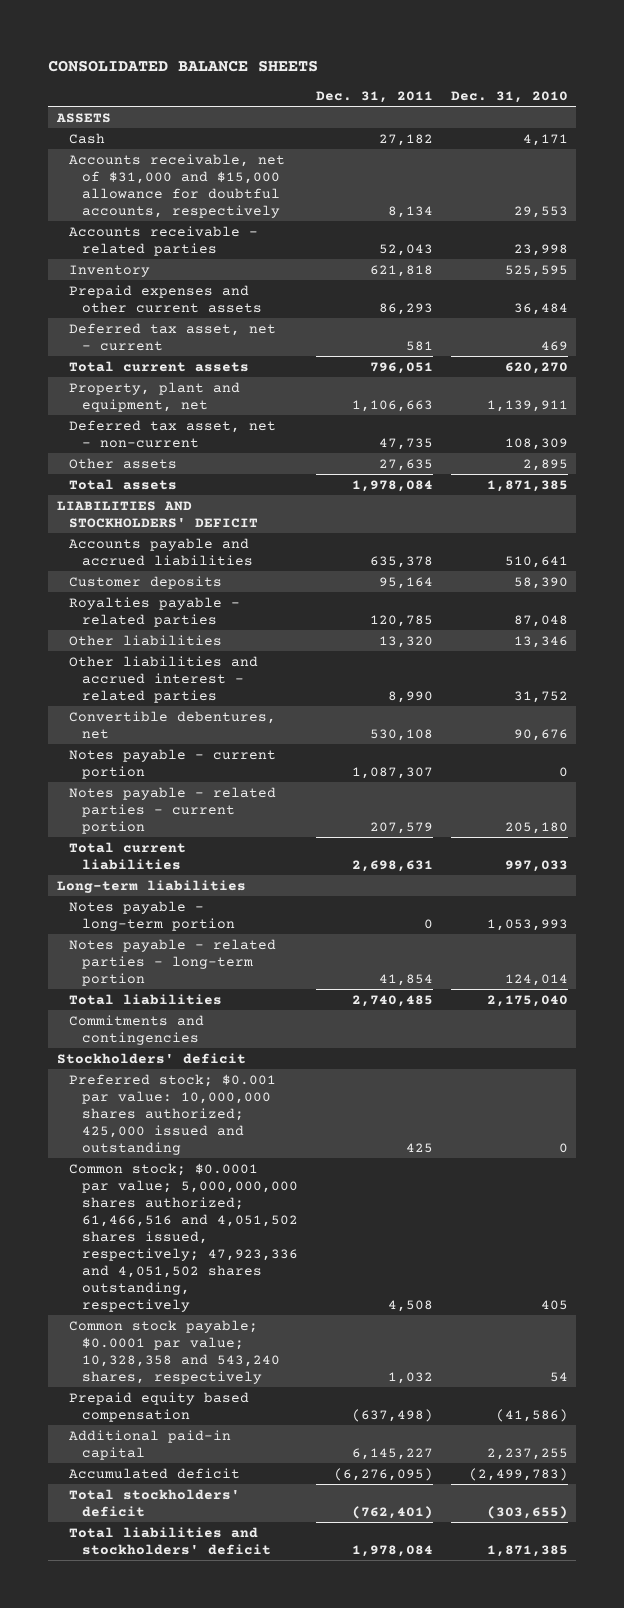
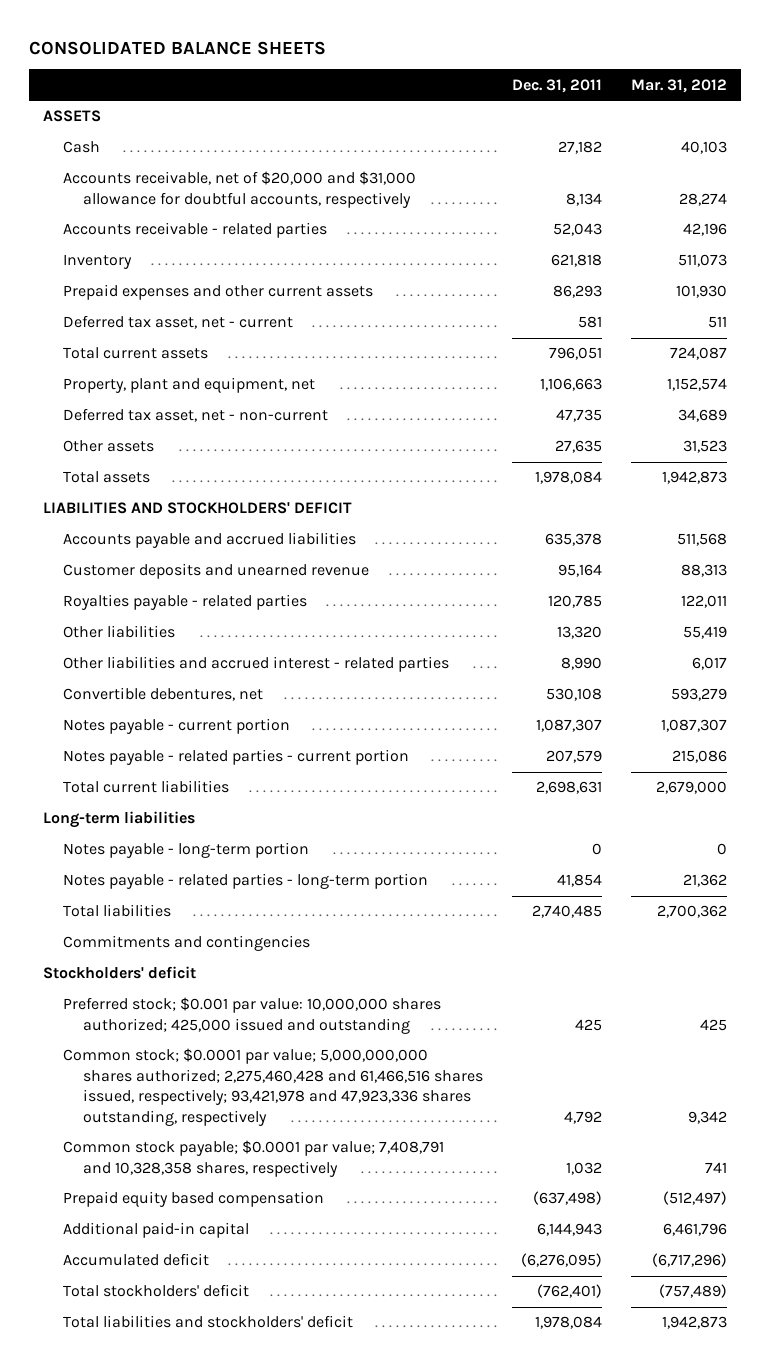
[450,90,568,103] Dec. 31, 2010 -> none
none -> [630,78,727,93] Mar. 31, 2012
[69,153,286,218] Accounts receivable, net of $31,000 and $15,000 allowance for doubtful accounts, respectively -> [63,171,417,208] Accounts receivable, net of $20,000 and $31,000 allowance for doubtful accounts, respectively
[69,575,223,589] Customer deposits -> [63,563,370,580] Customer deposits and unearned revenue
[69,1162,299,1313] Common stock; $0.0001 par value; 5,000,000,000 shares authorized; 61,466,516 and 4,051,502 shares issued, respectively; 47,923,336 and 4,051,502 shares outstanding, respectively -> [63,1048,484,1126] Common stock; $0.0001 par value; 5,000,000,000 shares authorized; 2,275,460,428 and 61,466,516 shares issued, respectively; 93,421,978 and 47,923,336 shares outstanding, respectively
[387,1300,433,1313] 4,508 -> [563,1110,602,1124] 4,792
[69,1319,281,1384] Common stock payable; $0.0001 par value; 10,328,358 and 543,240 shares, respectively -> [63,1140,445,1177] Common stock payable; $0.0001 par value; 7,408,791 and 10,328,358 shares, respectively
[351,1447,433,1460] 6,145,227 -> [536,1223,602,1237] 6,144,943

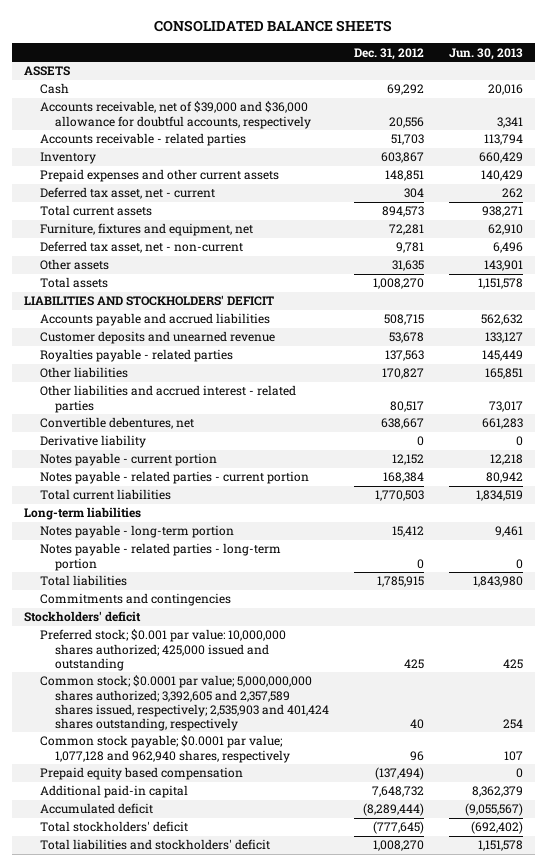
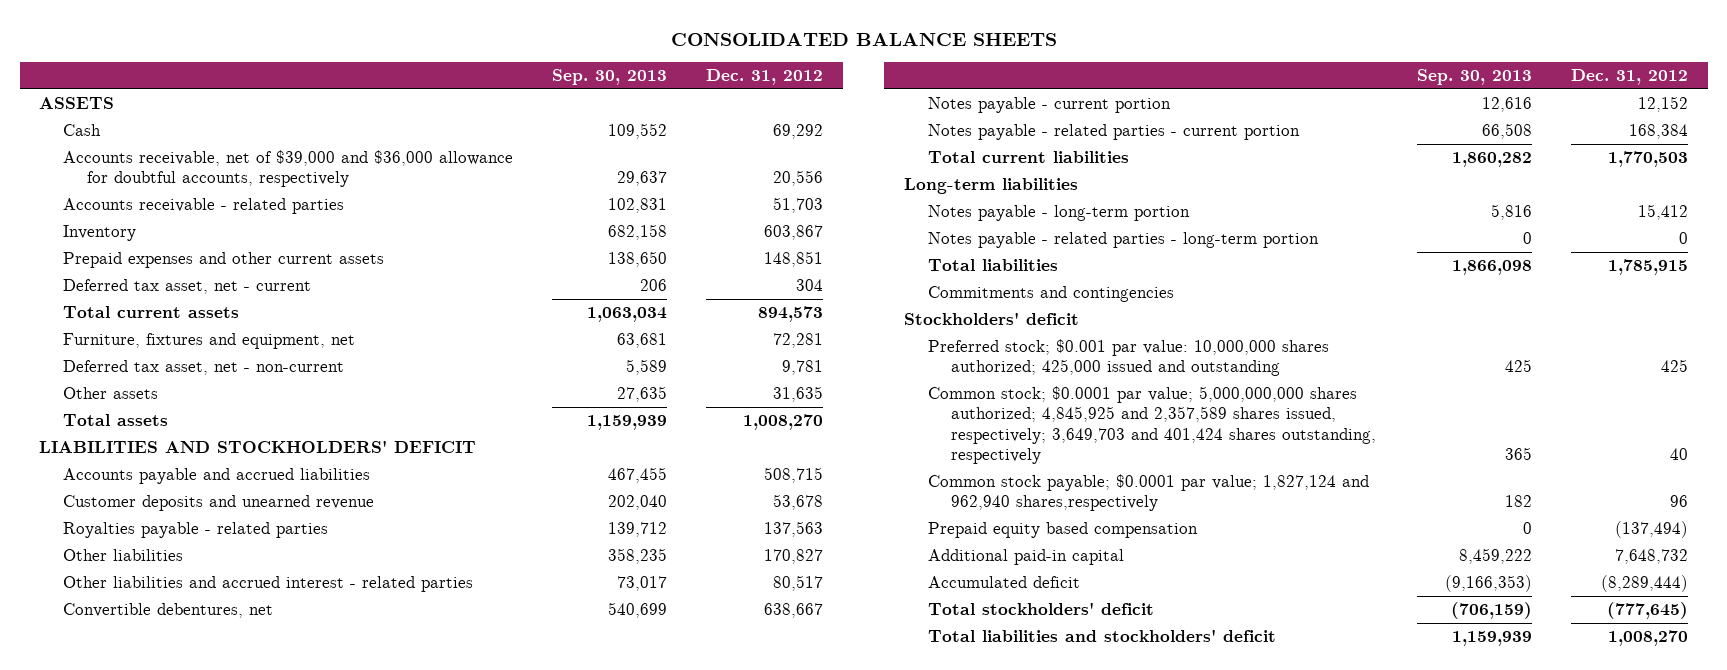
[448,47,523,60] Jun. 30, 2013 -> none
none -> [552,69,668,86] Sep. 30, 2013
[39,435,146,449] Derivative liability -> none
[39,675,329,731] Common stock; $0.0001 par value; 5,000,000,000 shares authorized; 3,392,605 and 2,357,589 shares issued, respectively; 2,535,903 and 401,424 shares outstanding, respectively -> [927,386,1377,464] Common stock; $0.0001 par value; 5,000,000,000 shares authorized; 4,845,925 and 2,357,589 shares issued, respectively; 3,649,703 and 401,424 shares outstanding, respectively
[39,735,290,763] Common stock payable; $0.0001 par value; 1,077,128 and 962,940 shares, respectively -> [927,474,1369,512] Common stock payable; $0.0001 par value; 1,827,124 and 962,940 shares,respectively

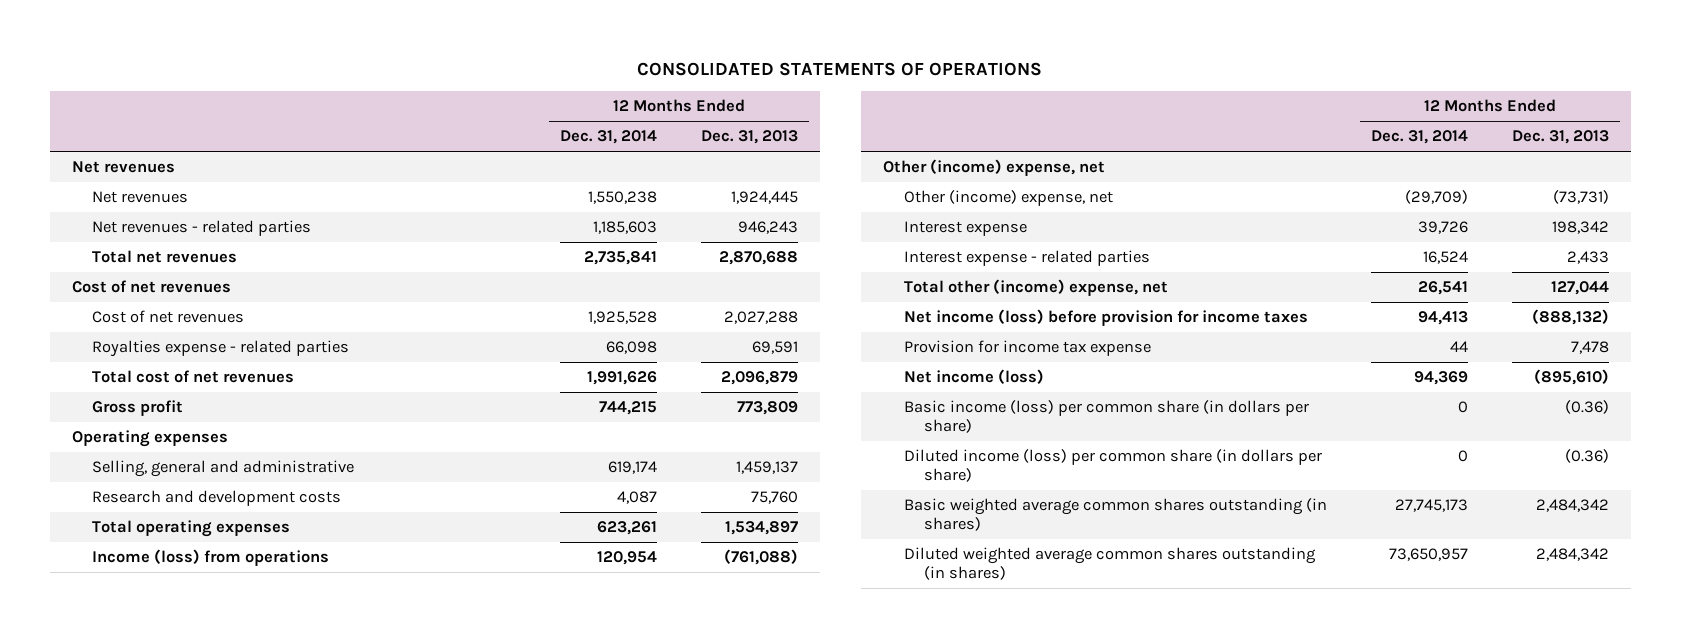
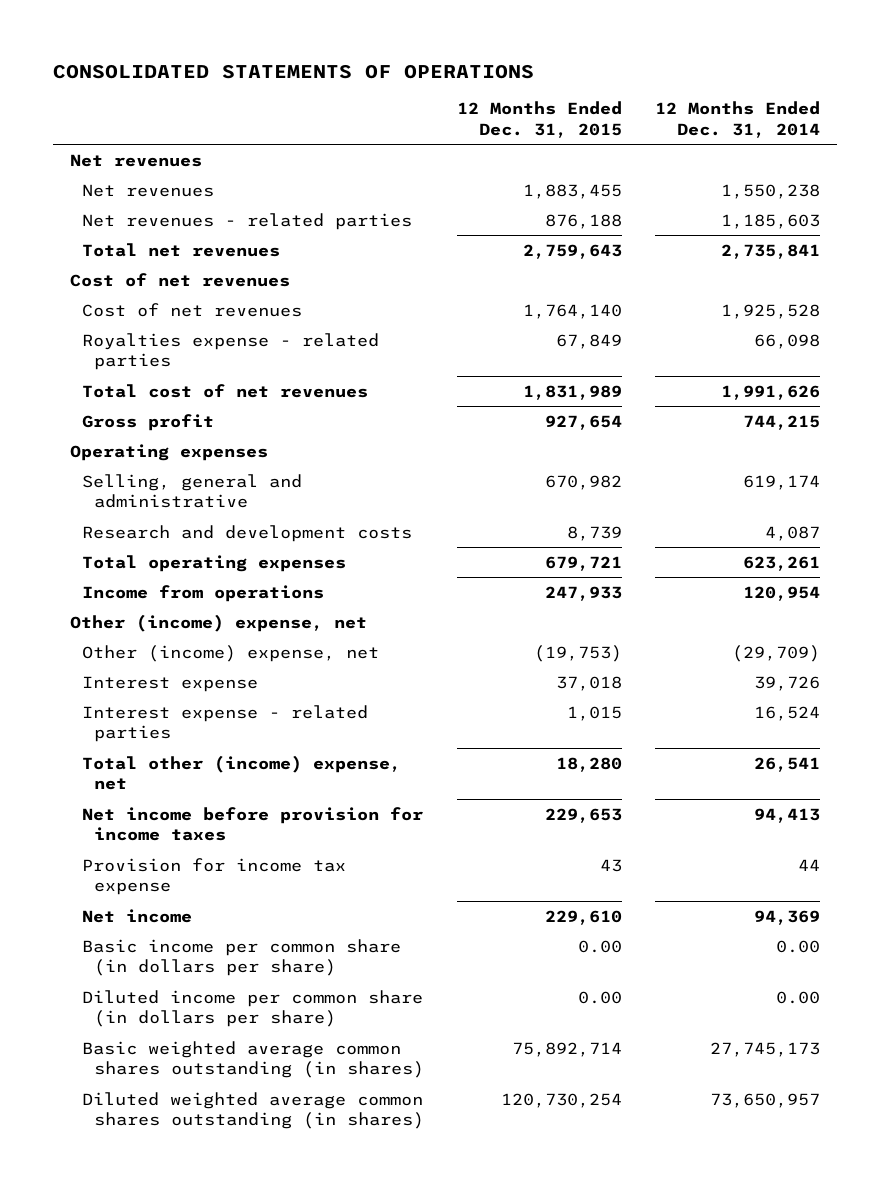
[700,130,798,145] Dec. 31, 2013 -> none
none -> [457,101,623,138] 12 Months Ended Dec. 31, 2015
[92,549,330,567] Income (loss) from operations -> [81,584,324,602] Income from operations
[903,309,1308,327] Net income (loss) before provision for income taxes -> [81,806,423,842] Net income before provision for income taxes
[903,369,1044,385] Net income (loss) -> [81,908,192,923] Net income
[903,400,1309,434] Basic income (loss) per common share (in dollars per share) -> [81,938,401,977] Basic income per common share (in dollars per share)
[1457,401,1468,414] 0 -> [776,939,821,953] 0.00
[903,449,1322,483] Diluted income (loss) per common share (in dollars per share) -> [81,989,423,1028] Diluted income per common share (in dollars per share)
[1457,450,1468,463] 0 -> [776,990,821,1004] 0.00

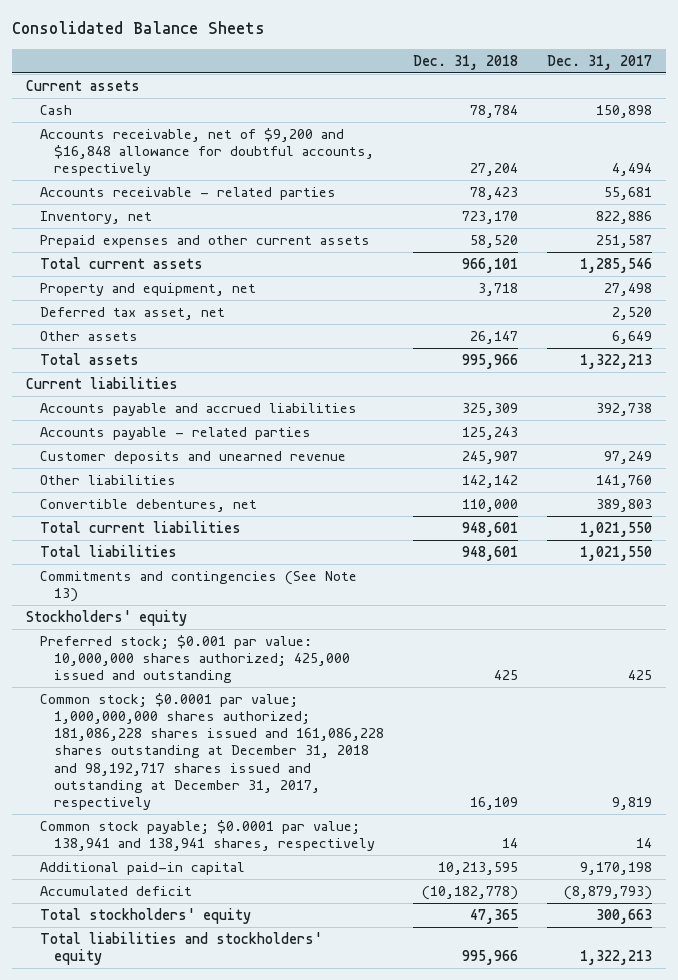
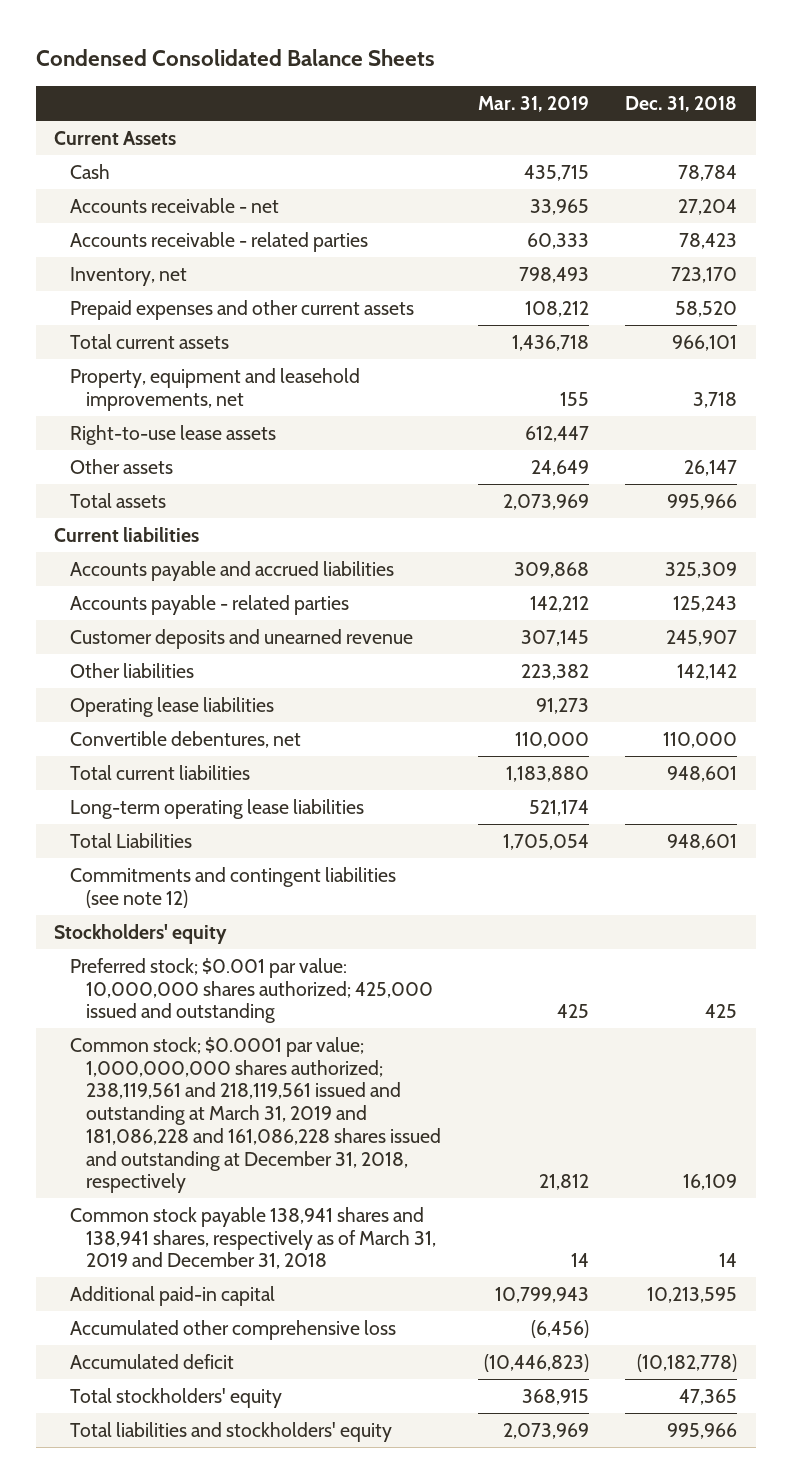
[11,21,265,35] Consolidated Balance Sheets -> [35,49,435,67] Condensed Consolidated Balance Sheets
[546,54,652,70] Dec. 31, 2017 -> none
none -> [477,96,589,113] Mar. 31, 2019
[26,80,141,92] Current assets -> [54,130,177,145] Current Assets
[40,128,375,177] Accounts receivable, net of $9,200 and $16,848 allowance for doubtful accounts, respectively -> [70,197,280,213] Accounts receivable - net
[40,307,226,321] Deferred tax asset, net -> none
[40,283,257,297] Property and equipment, net -> [70,367,361,411] Property, equipment and leasehold improvements, net
none -> [70,424,277,445] Right-to-use lease assets
none -> [70,696,275,717] Operating lease liabilities
none -> [70,798,365,819] Long-term operating lease liabilities
[40,545,178,558] Total liabilities -> [70,832,193,848] Total Liabilities
[40,571,358,603] Commitments and contingencies (See Note 13) -> [70,866,397,908] Commitments and contingent liabilities (see note 12)
[40,693,385,810] Common stock; $0.0001 par value; 1,000,000,000 shares authorized; 181,086,228 shares issued and 161,086,228 shares outstanding at December 31, 2018 and 98,192,717 shares issued and outstanding at December 31, 2017, respectively -> [70,1036,442,1194] Common stock; $0.0001 par value; 1,000,000,000 shares authorized; 238,119,561 and 218,119,561 issued and outstanding at March 31, 2019 and 181,086,228 and 161,086,228 shares issued and outstanding at December 31, 2018, respectively
[40,820,376,852] Common stock payable; $0.0001 par value; 138,941 and 138,941 shares, respectively -> [70,1206,437,1270] Common stock payable 138,941 shares and 138,941 shares, respectively as of March 31, 2019 and December 31, 2018
none -> [70,1319,397,1340] Accumulated other comprehensive loss

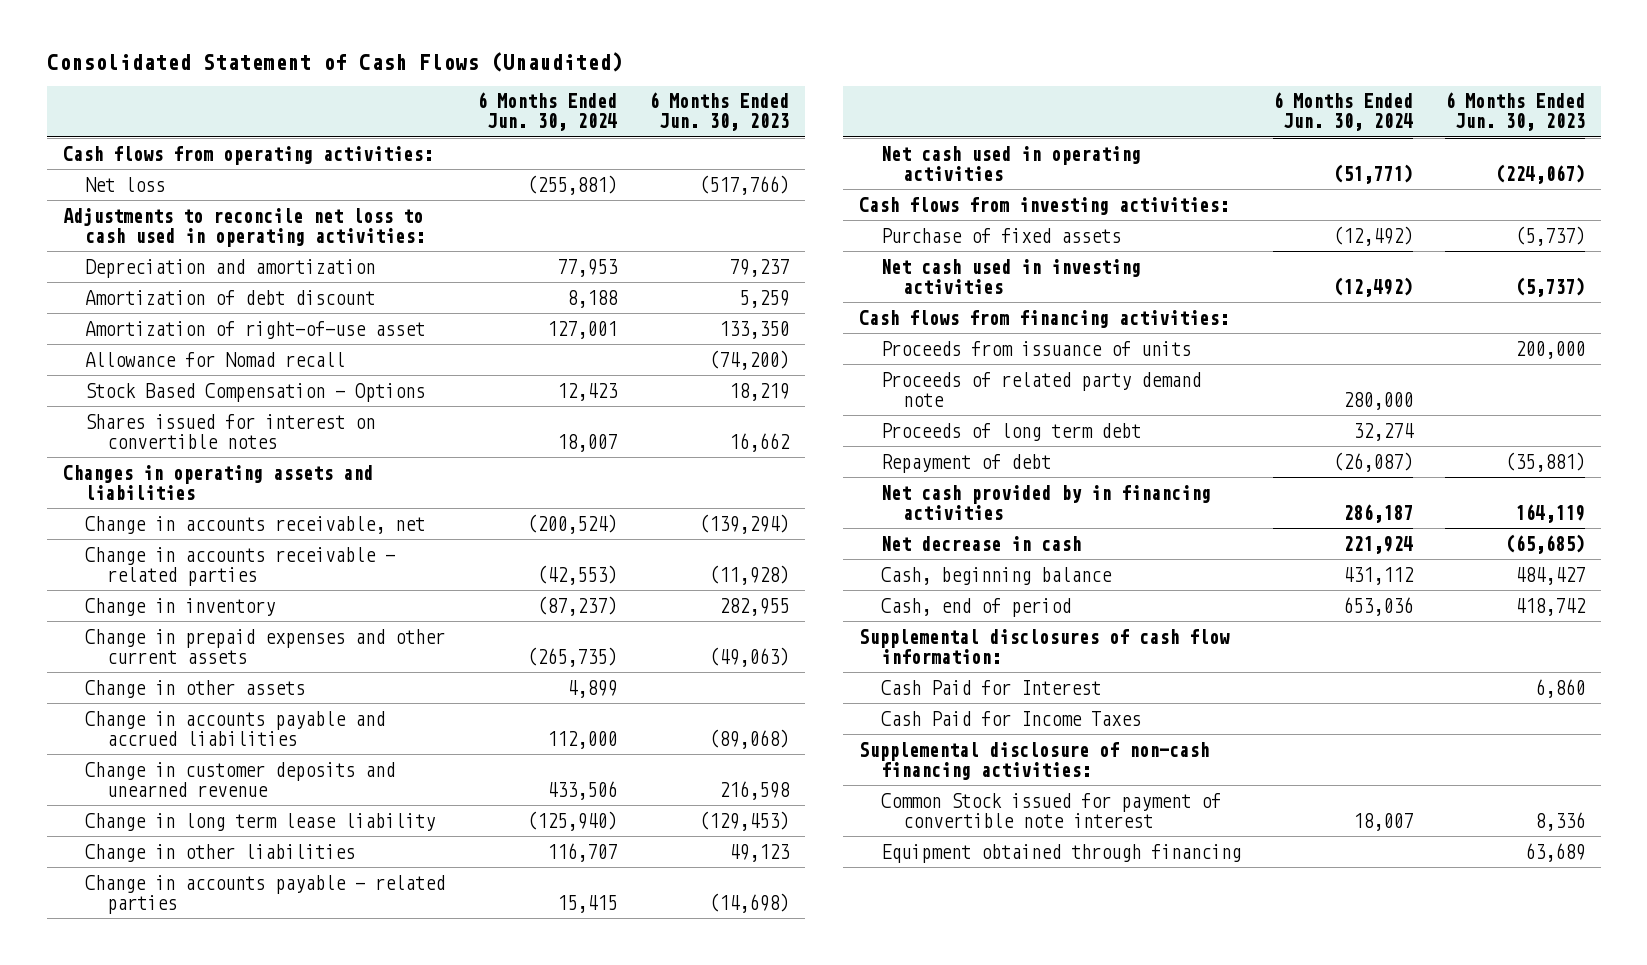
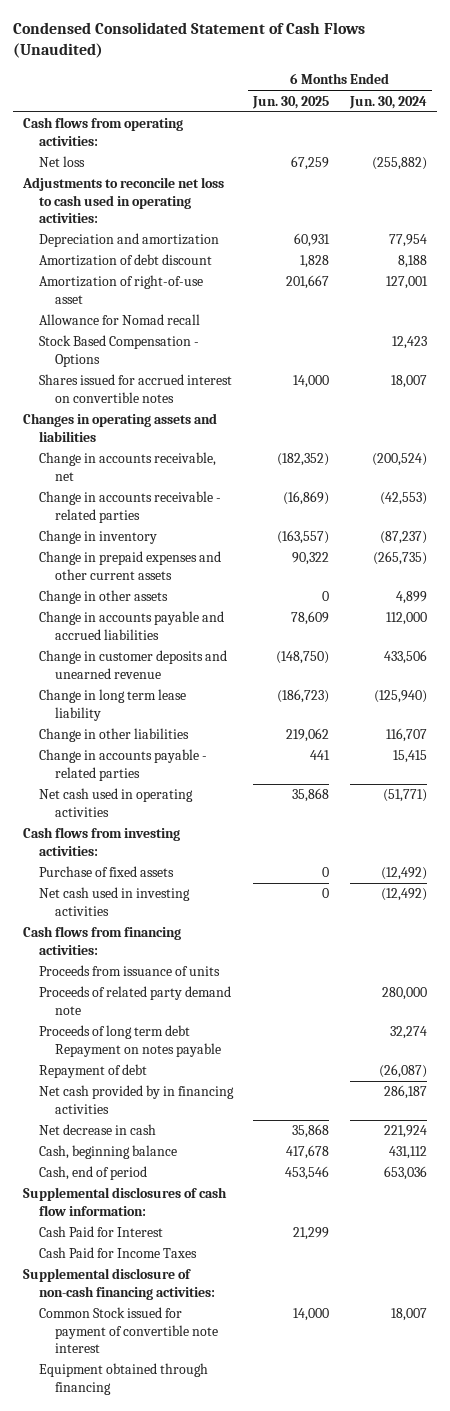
[46,52,623,73] Consolidated Statement of Cash Flows (Unaudited) -> [12,22,365,59] Condensed Consolidated Statement of Cash Flows (Unaudited)
[648,92,789,132] 6 Months Ended Jun. 30, 2023 -> none
none -> [252,95,330,109] Jun. 30, 2025
[526,174,617,195] (255,881) -> [371,157,427,171] (255,882)
[556,258,618,277] 77,953 -> [388,234,427,248] 77,954
[84,413,375,449] Shares issued for interest on convertible notes -> [38,374,232,403] Shares issued for accrued interest on convertible notes
[880,422,1141,441] Proceeds of long term debt -> [38,1025,221,1057] Proceeds of long term debt Repayment on notes payable

